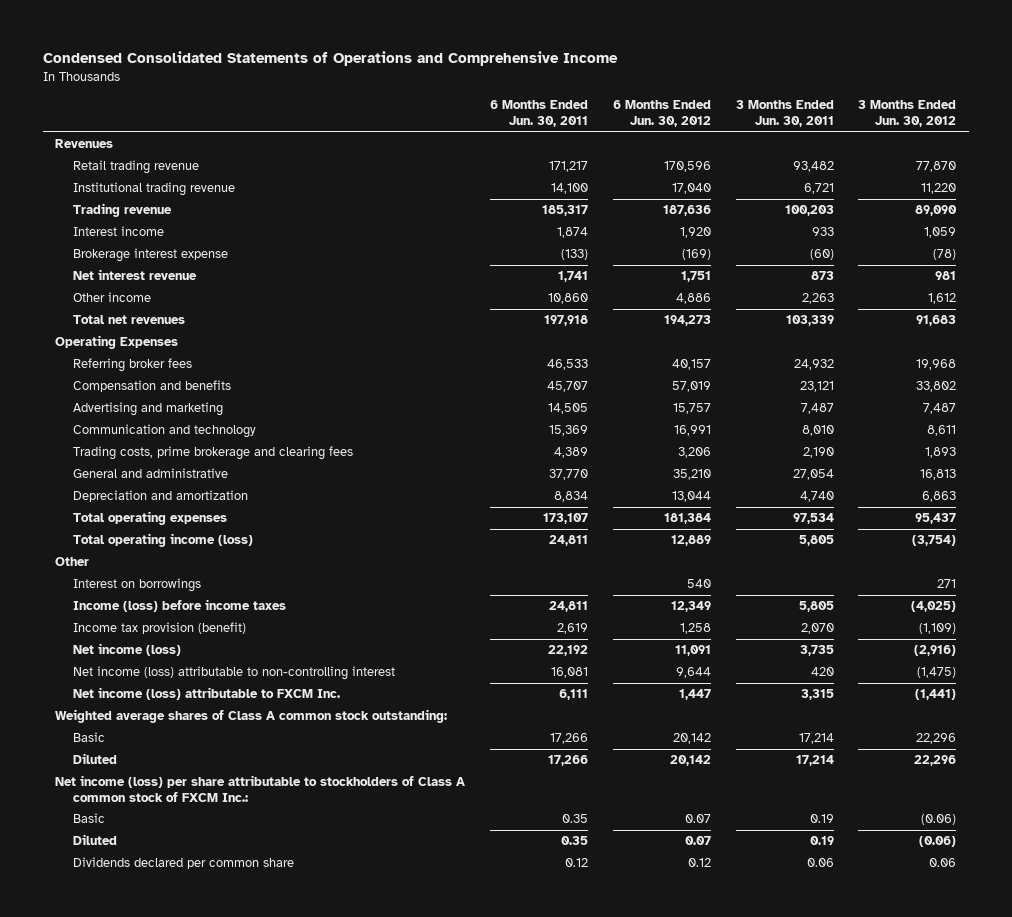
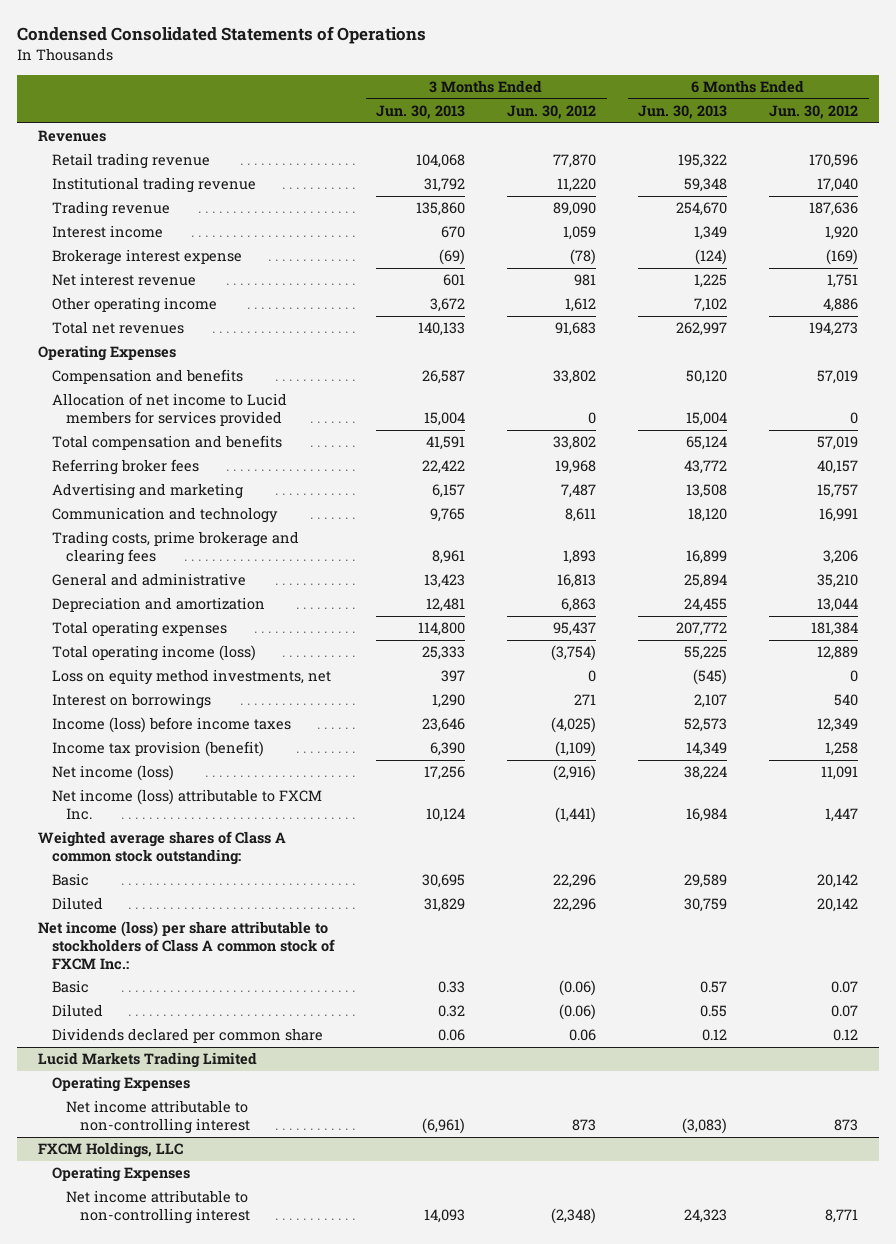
[42,51,618,67] Condensed Consolidated Statements of Operations and Comprehensive Income -> [17,26,427,45] Condensed Consolidated Statements of Operations
[490,100,589,128] 6 Months Ended Jun. 30, 2011 -> none
[735,100,834,128] 3 Months Ended Jun. 30, 2011 -> none
none -> [376,104,466,119] Jun. 30, 2013
none -> [638,104,728,119] Jun. 30, 2013
[73,292,152,303] Other income -> [52,297,218,314] Other operating income
none -> [52,393,288,427] Allocation of net income to Lucid members for services provided
none -> [52,435,283,451] Total compensation and benefits
[73,358,193,373] Referring broker fees -> [52,459,200,476] Referring broker fees
[55,557,90,567] Other -> none
none -> [52,669,332,686] Loss on equity method investments, net
[73,666,396,681] Net income (loss) attributable to non-controlling interest -> none
none -> [38,1052,258,1069] Lucid Markets Trading Limited
none -> [52,1076,191,1093] Operating Expenses
none -> [66,1100,251,1135] Net income attributable to non-controlling interest
none -> [38,1142,184,1159] FXCM Holdings, LLC
none -> [52,1166,191,1183] Operating Expenses
none -> [66,1190,251,1225] Net income attributable to non-controlling interest

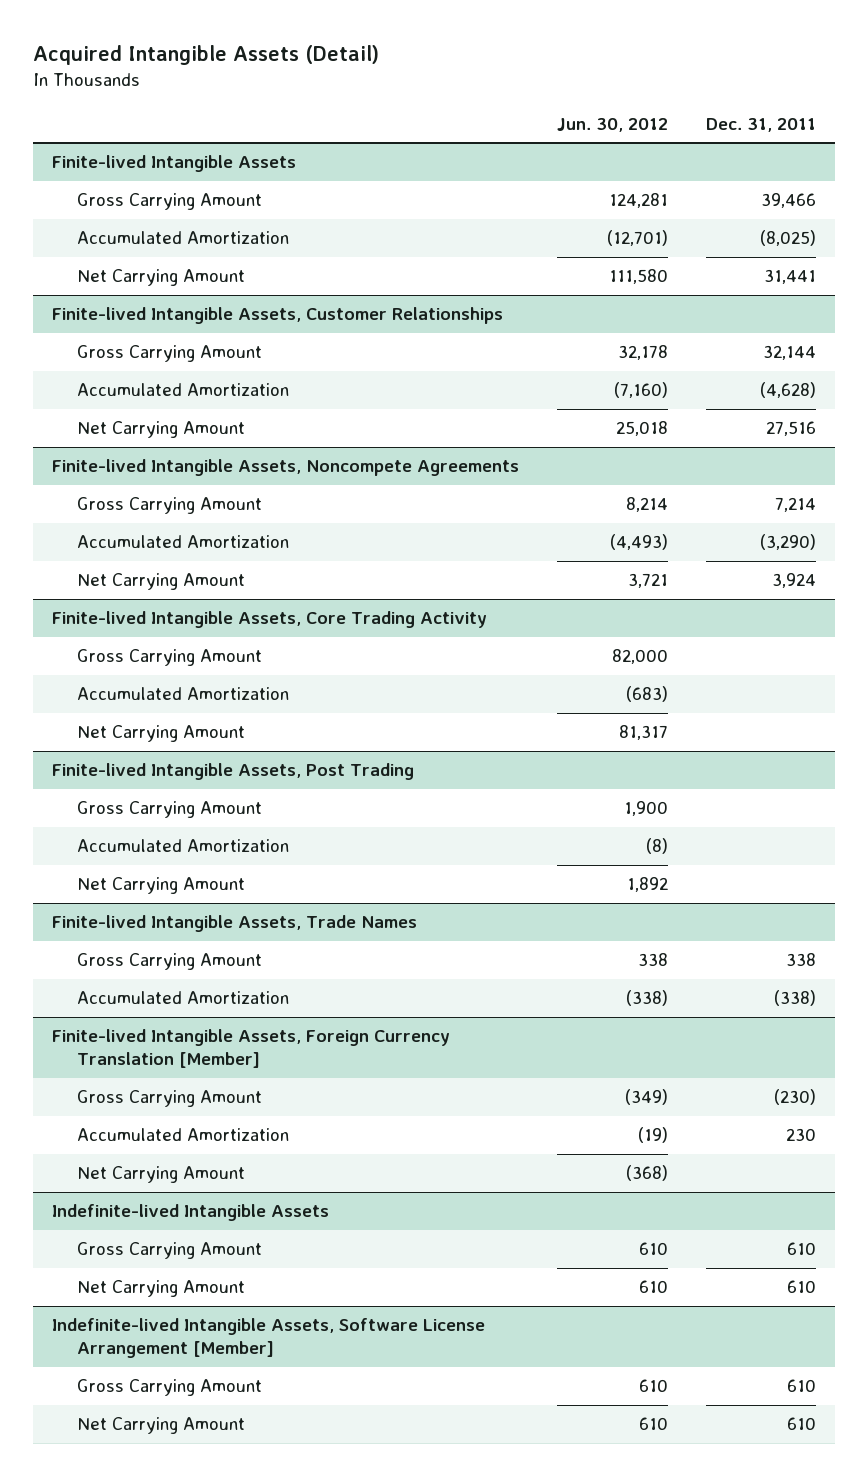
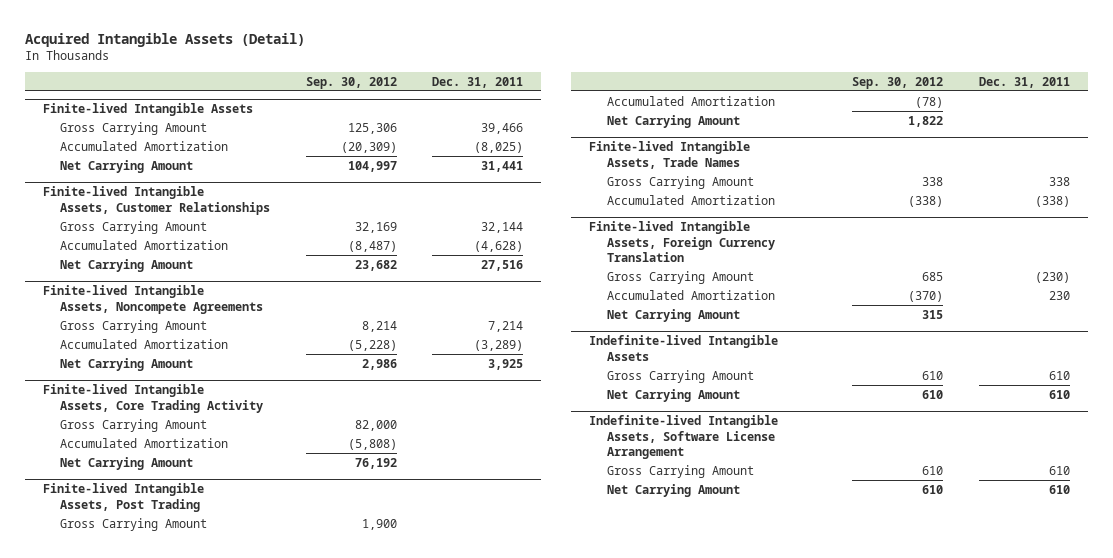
[556,117,668,132] Jun. 30, 2012 -> none
none -> [305,76,397,89] Sep. 30, 2012
[759,534,816,551] (3,290) -> [474,339,524,351] (3,289)
[771,573,816,589] 3,924 -> [488,358,524,370] 3,925
[51,1029,450,1069] Finite-lived Intangible Assets, Foreign Currency Translation [Member] -> [589,221,775,262] Finite-lived Intangible Assets, Foreign Currency Translation
[51,1318,485,1359] Indefinite-lived Intangible Assets, Software License Arrangement [Member] -> [589,415,779,459] Indefinite-lived Intangible Assets, Software License Arrangement

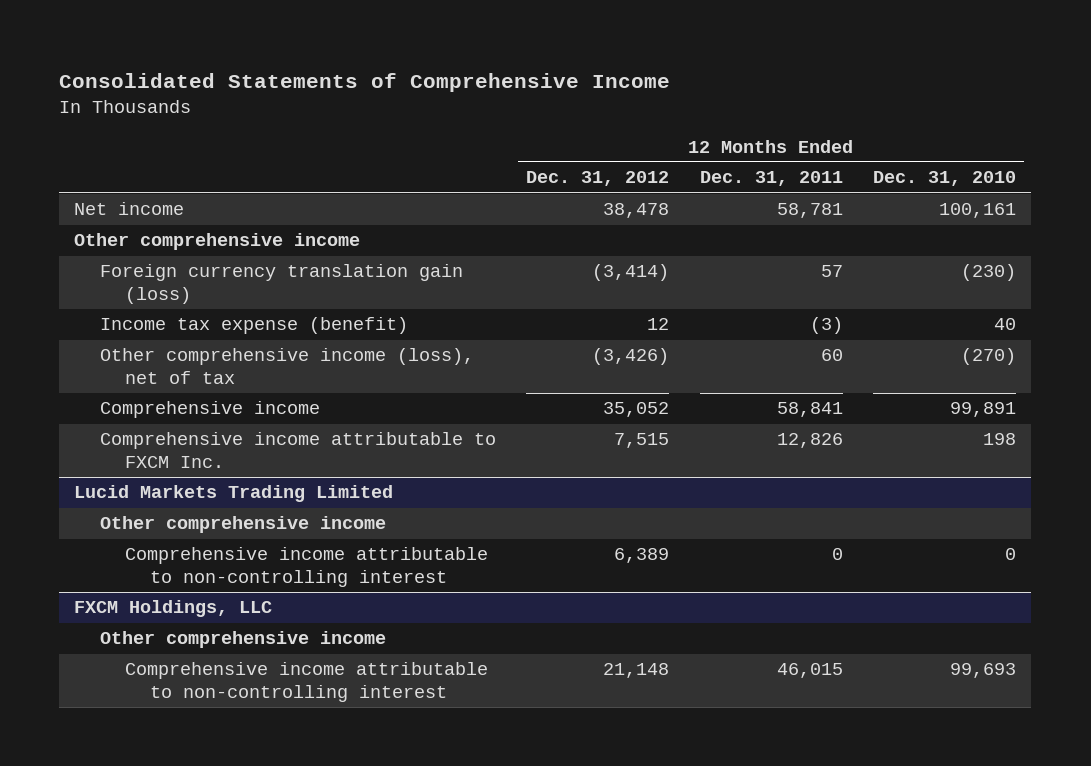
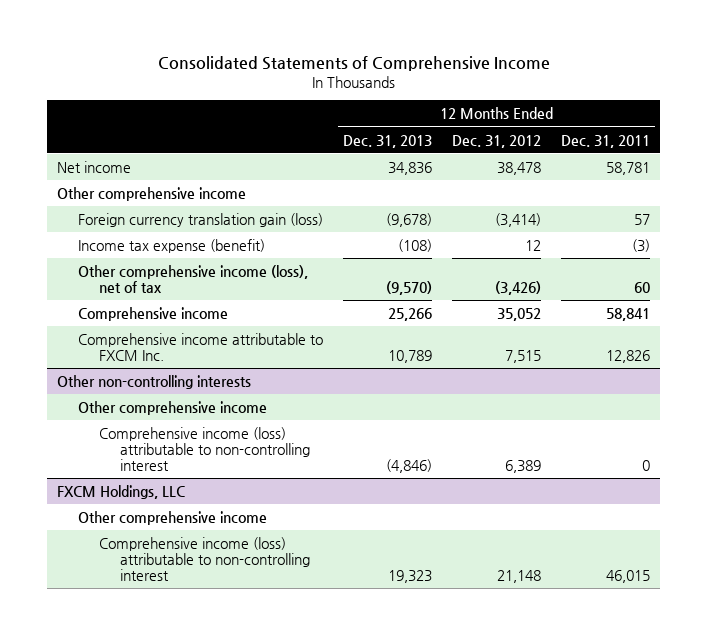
[873,171,1017,187] Dec. 31, 2010 -> none
none -> [342,134,432,148] Dec. 31, 2013
[74,485,394,503] Lucid Markets Trading Limited -> none
none -> [56,374,251,389] Other non-controlling interests
[124,547,488,587] Comprehensive income attributable to non-controlling interest -> [98,426,311,471] Comprehensive income (loss) attributable to non-controlling interest
[124,662,488,702] Comprehensive income attributable to non-controlling interest -> [98,536,311,581] Comprehensive income (loss) attributable to non-controlling interest

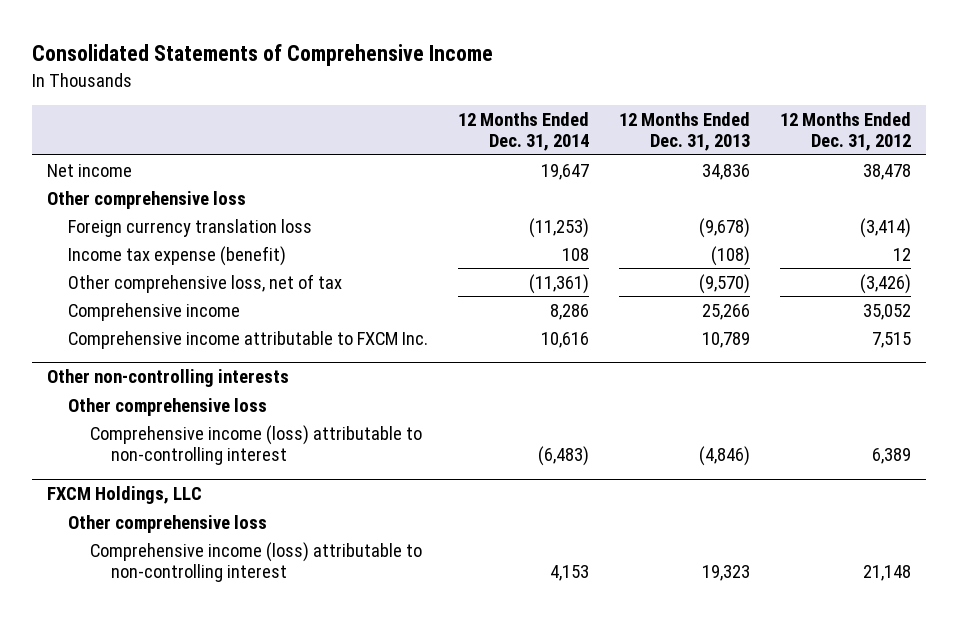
[561,134,651,148] Dec. 31, 2011 -> none
none -> [458,111,590,152] 12 Months Ended Dec. 31, 2014
[56,186,246,201] Other comprehensive income -> [47,190,247,209] Other comprehensive loss
[77,212,323,227] Foreign currency translation gain (loss) -> [68,218,313,237] Foreign currency translation loss
[77,264,308,293] Other comprehensive income (loss), net of tax -> [68,273,343,293] Other comprehensive loss, net of tax
[77,400,267,415] Other comprehensive income -> [68,397,268,416] Other comprehensive loss
[77,510,267,525] Other comprehensive income -> [68,514,268,533] Other comprehensive loss

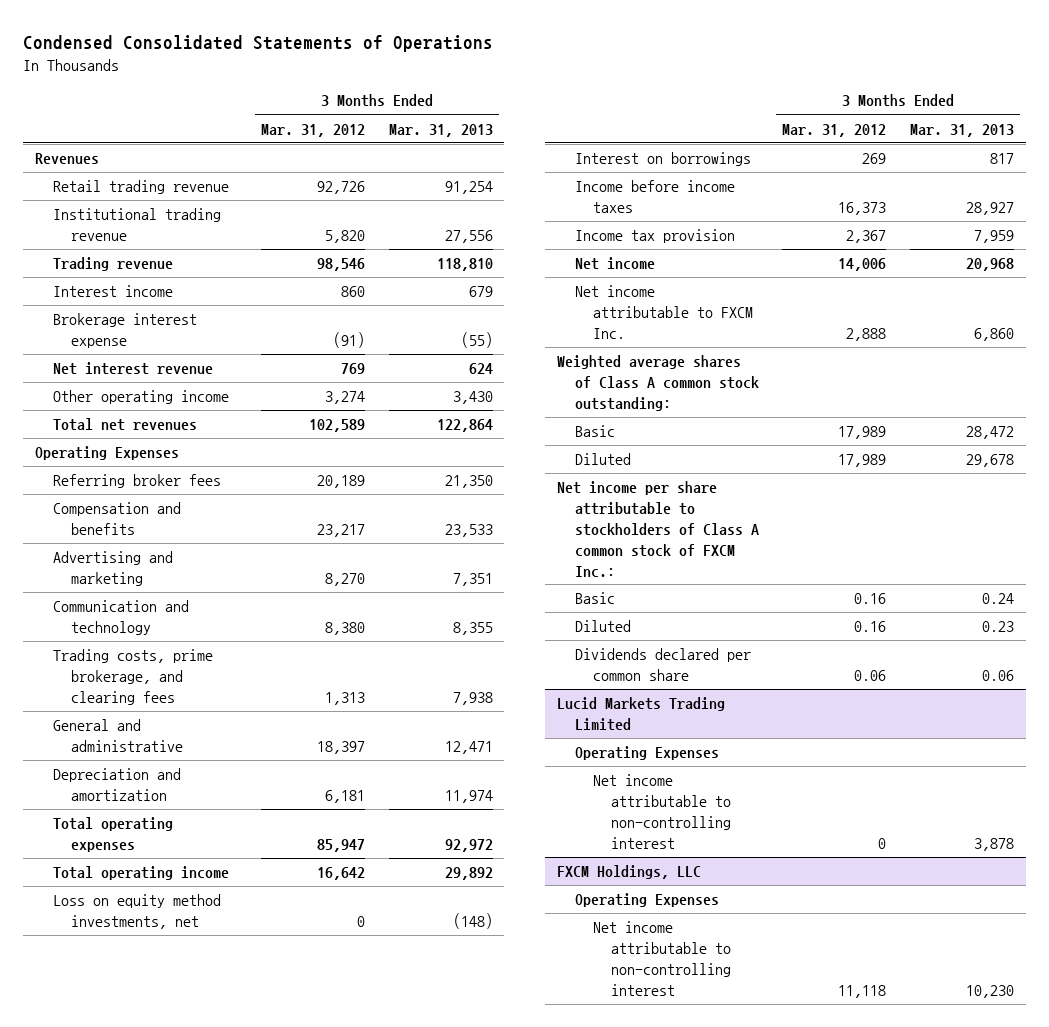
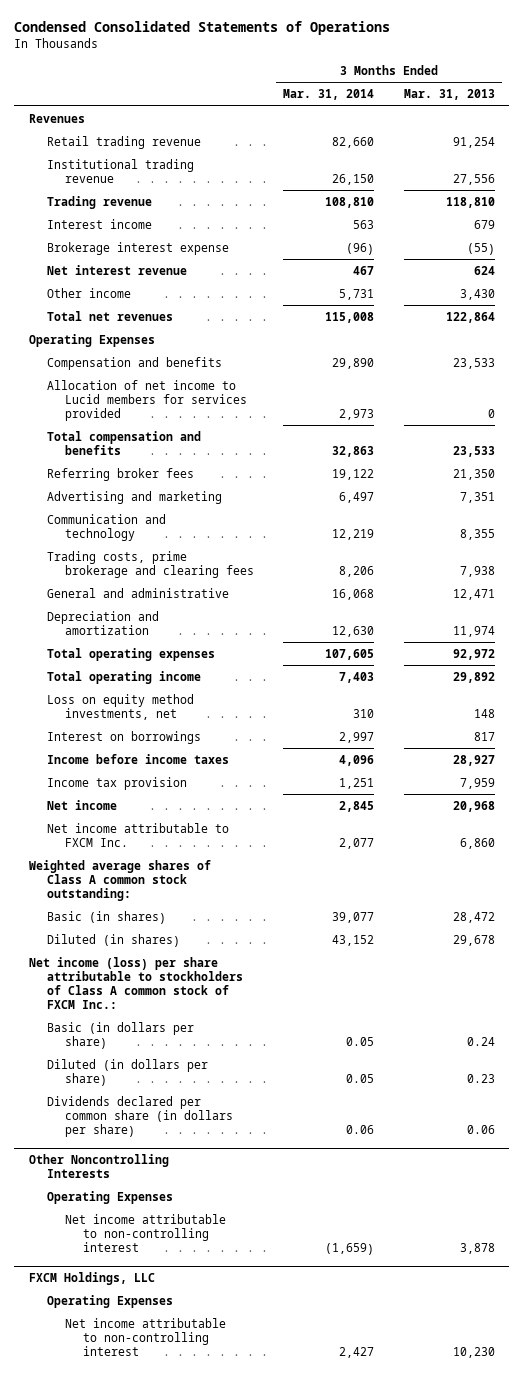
[260,123,365,137] Mar. 31, 2012 -> none
none -> [283,89,375,101] Mar. 31, 2014
[53,390,230,405] Other operating income -> [46,287,131,298] Other income
none -> [46,379,247,421] Allocation of net income to Lucid members for services provided
none -> [46,430,201,455] Total compensation and benefits
[53,474,222,489] Referring broker fees -> [46,467,194,481] Referring broker fees
[53,649,214,705] Trading costs, prime brokerage, and clearing fees -> [46,550,254,578] Trading costs, prime brokerage and clearing fees
[452,913,493,930] (148) -> [473,708,495,718] 148
[556,697,725,732] Lucid Markets Trading Limited -> none
[574,425,615,438] Basic -> [46,910,166,924] Basic (in shares)
[574,453,631,466] Diluted -> [46,933,180,947] Diluted (in shares)
[556,481,759,578] Net income per share attributable to stockholders of Class A common stock of FXCM Inc.: -> [28,956,243,1009] Net income (loss) per share attributable to stockholders of Class A common stock of FXCM Inc.:
[574,592,615,605] Basic -> [46,1021,194,1049] Basic (in dollars per share)
[574,620,631,633] Diluted -> [46,1058,208,1086] Diluted (in dollars per share)
[574,648,751,682] Dividends declared per common share -> [46,1095,233,1137] Dividends declared per common share (in dollars per share)
none -> [28,1153,169,1178] Other Noncontrolling Interests

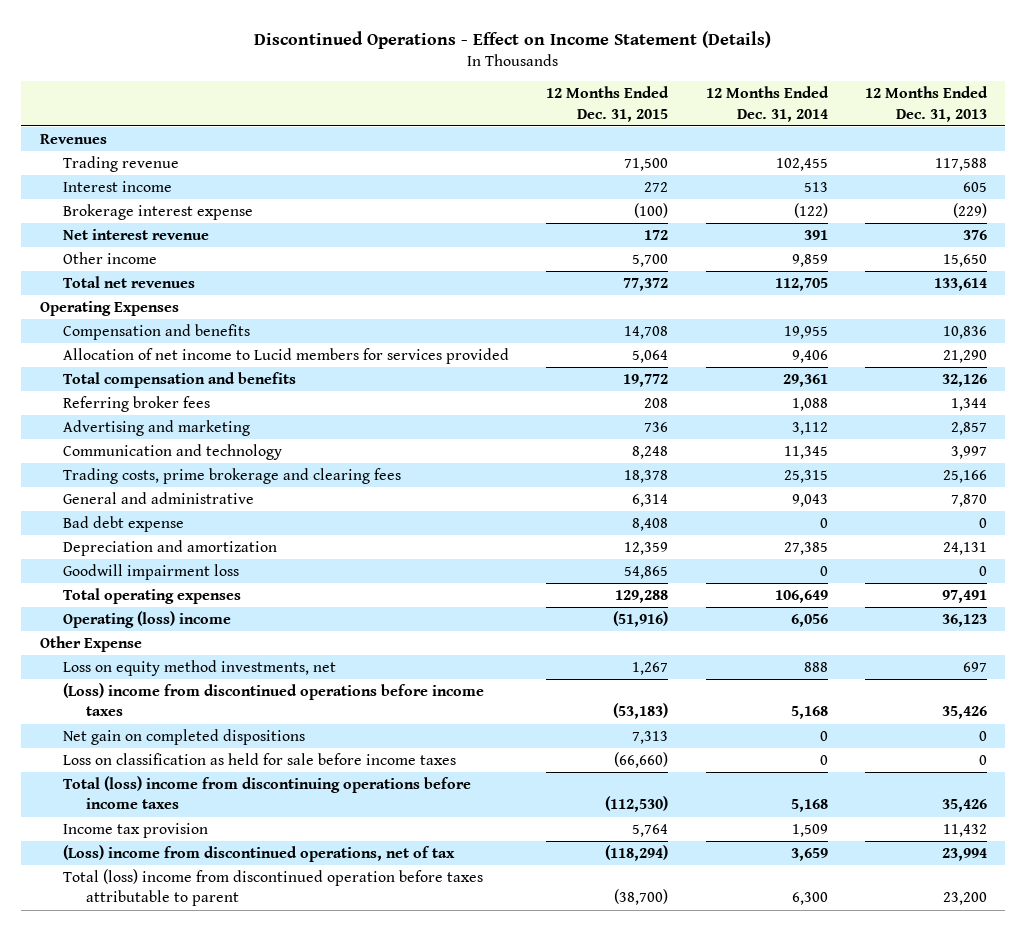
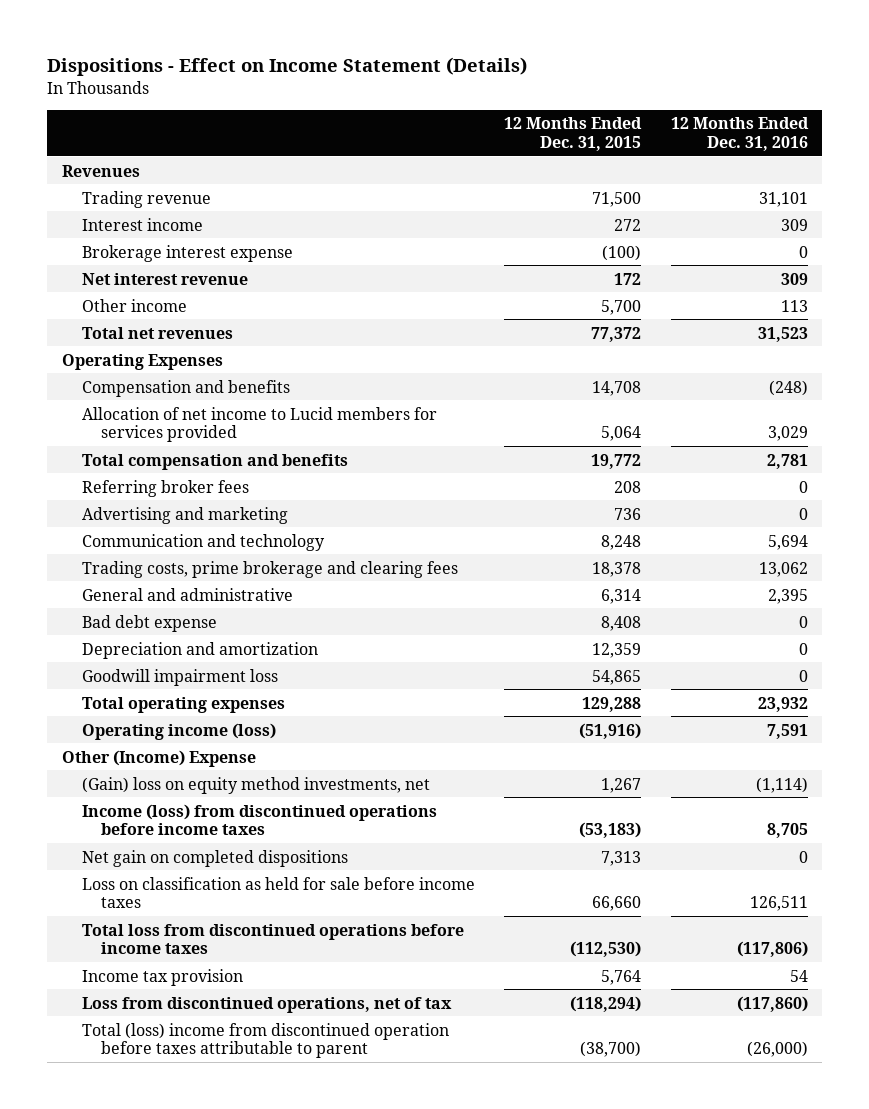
[254,31,772,50] Discontinued Operations - Effect on Income Statement (Details) -> [47,57,528,77] Dispositions - Effect on Income Statement (Details)
[705,86,829,122] 12 Months Ended Dec. 31, 2014 -> none
[864,86,988,122] 12 Months Ended Dec. 31, 2013 -> none
none -> [670,117,809,152] 12 Months Ended Dec. 31, 2016
[62,611,231,629] Operating (loss) income -> [81,722,276,740] Operating income (loss)
[39,636,142,653] Other Expense -> [61,749,256,767] Other (Income) Expense
[62,660,336,677] Loss on equity method investments, net -> [81,776,430,794] (Gain) loss on equity method investments, net
[62,683,484,717] (Loss) income from discontinued operations before income taxes -> [81,803,437,836] Income (loss) from discontinued operations before income taxes
[614,752,669,769] (66,660) -> [592,896,642,912] 66,660
[62,776,471,810] Total (loss) income from discontinuing operations before income taxes -> [81,923,464,955] Total loss from discontinued operations before income taxes
[62,845,455,863] (Loss) income from discontinued operations, net of tax -> [81,996,452,1013] Loss from discontinued operations, net of tax

